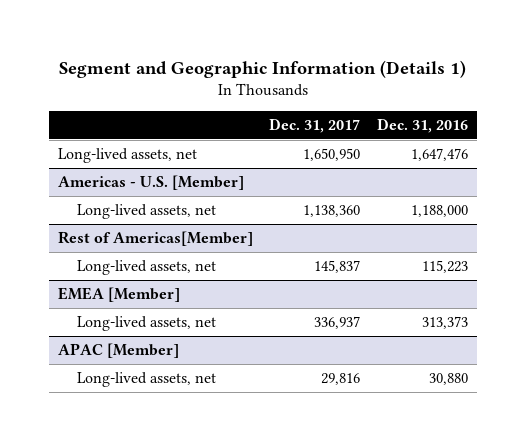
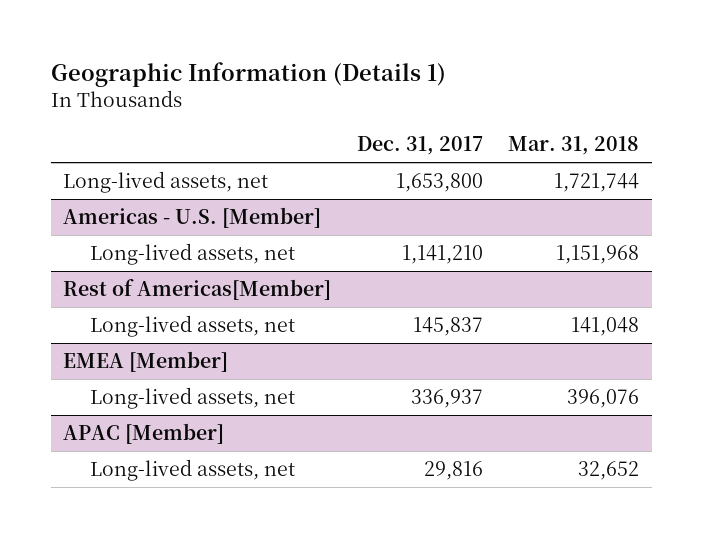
[58,59,466,78] Segment and Geographic Information (Details 1) -> [50,61,446,87] Geographic Information (Details 1)
[377,118,469,134] Dec. 31, 2016 -> none
none -> [508,136,640,156] Mar. 31, 2018
[303,147,361,161] 1,650,950 -> [395,173,483,193] 1,653,800
[303,204,361,217] 1,138,360 -> [401,245,483,265] 1,141,210

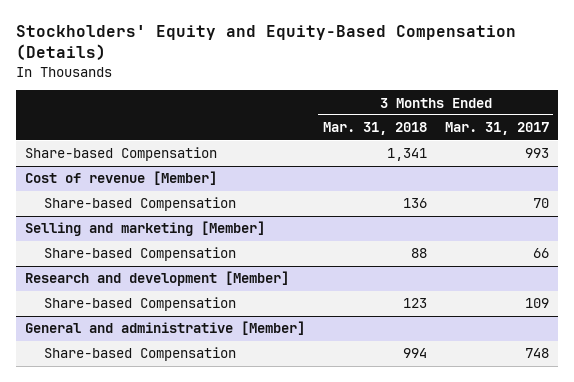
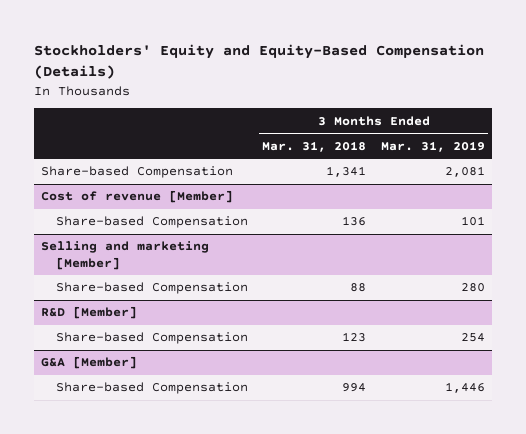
[444,122,549,136] Mar. 31, 2017 -> none
none -> [380,140,485,152] Mar. 31, 2019
[24,271,289,287] Research and development [Member] -> [41,306,138,320] R&D [Member]
[24,321,305,336] General and administrative [Member] -> [41,356,138,370] G&A [Member]

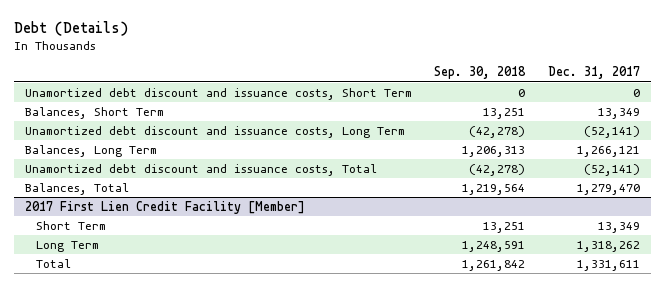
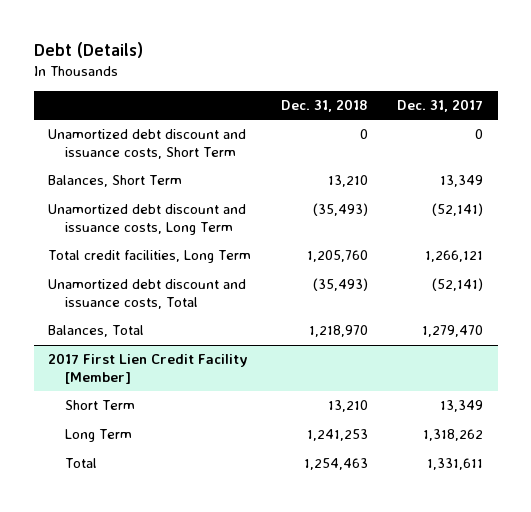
[434,66,527,80] Sep. 30, 2018 -> none
none -> [280,98,368,112] Dec. 31, 2018
[25,144,158,157] Balances, Long Term -> [48,250,252,264] Total credit facilities, Long Term

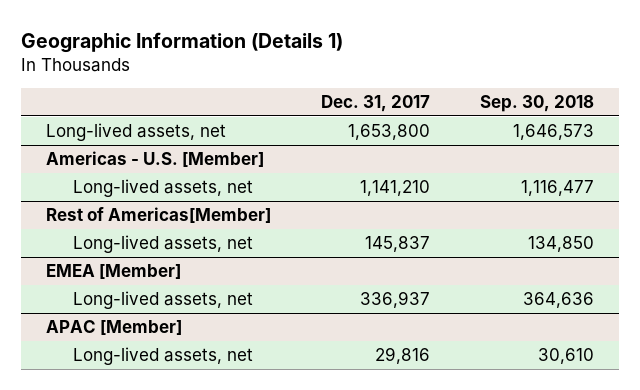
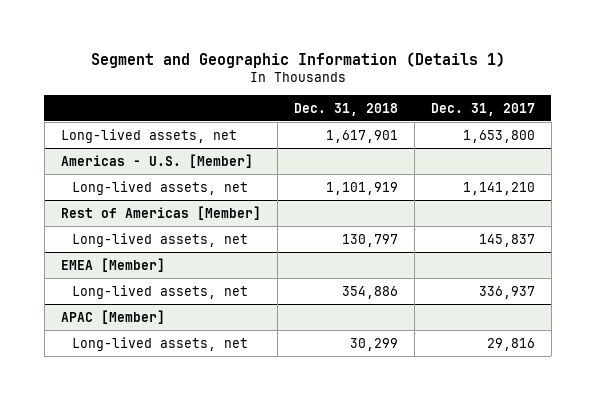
[21,31,344,53] Geographic Information (Details 1) -> [90,51,505,68] Segment and Geographic Information (Details 1)
[479,95,594,113] Sep. 30, 2018 -> none
none -> [293,102,398,116] Dec. 31, 2018
[46,207,272,224] Rest of Americas[Member] -> [60,205,261,220] Rest of Americas [Member]

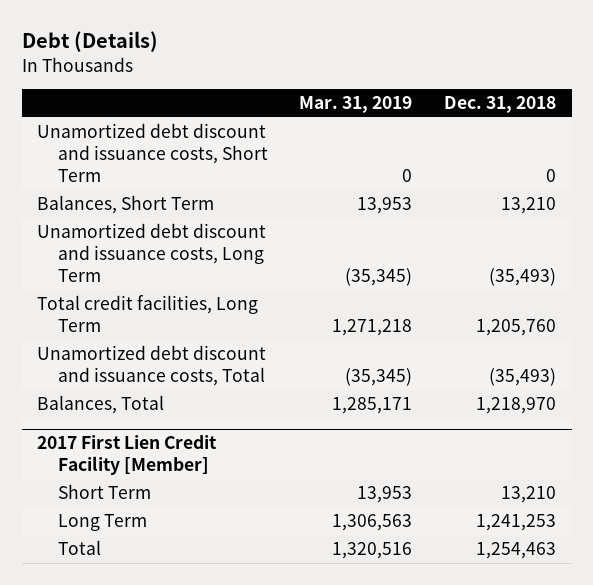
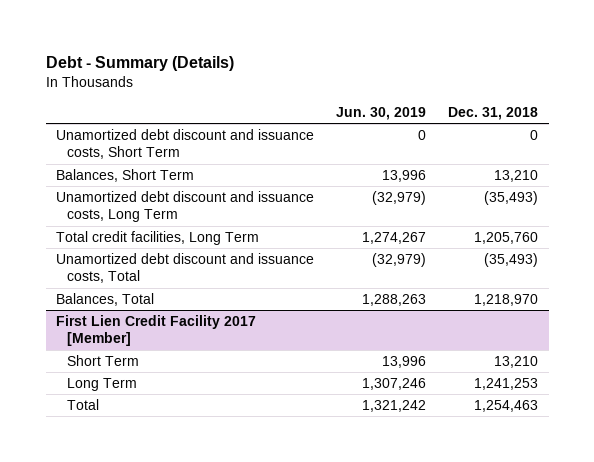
[21,31,158,53] Debt (Details) -> [45,55,234,71] Debt - Summary (Details)
[299,96,413,114] Mar. 31, 2019 -> none
none -> [336,106,427,120] Jun. 30, 2019
[37,435,218,476] 2017 First Lien Credit Facility [Member] -> [56,315,257,347] First Lien Credit Facility 2017 [Member]

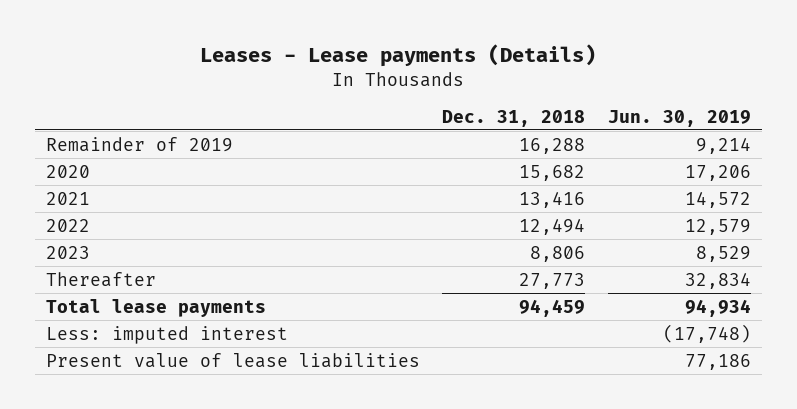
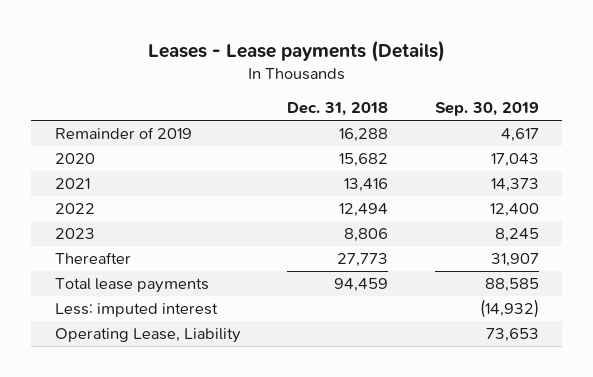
[607,109,751,127] Jun. 30, 2019 -> none
none -> [434,102,539,117] Sep. 30, 2019
[46,352,421,368] Present value of lease liabilities -> [54,328,241,344] Operating Lease, Liability

